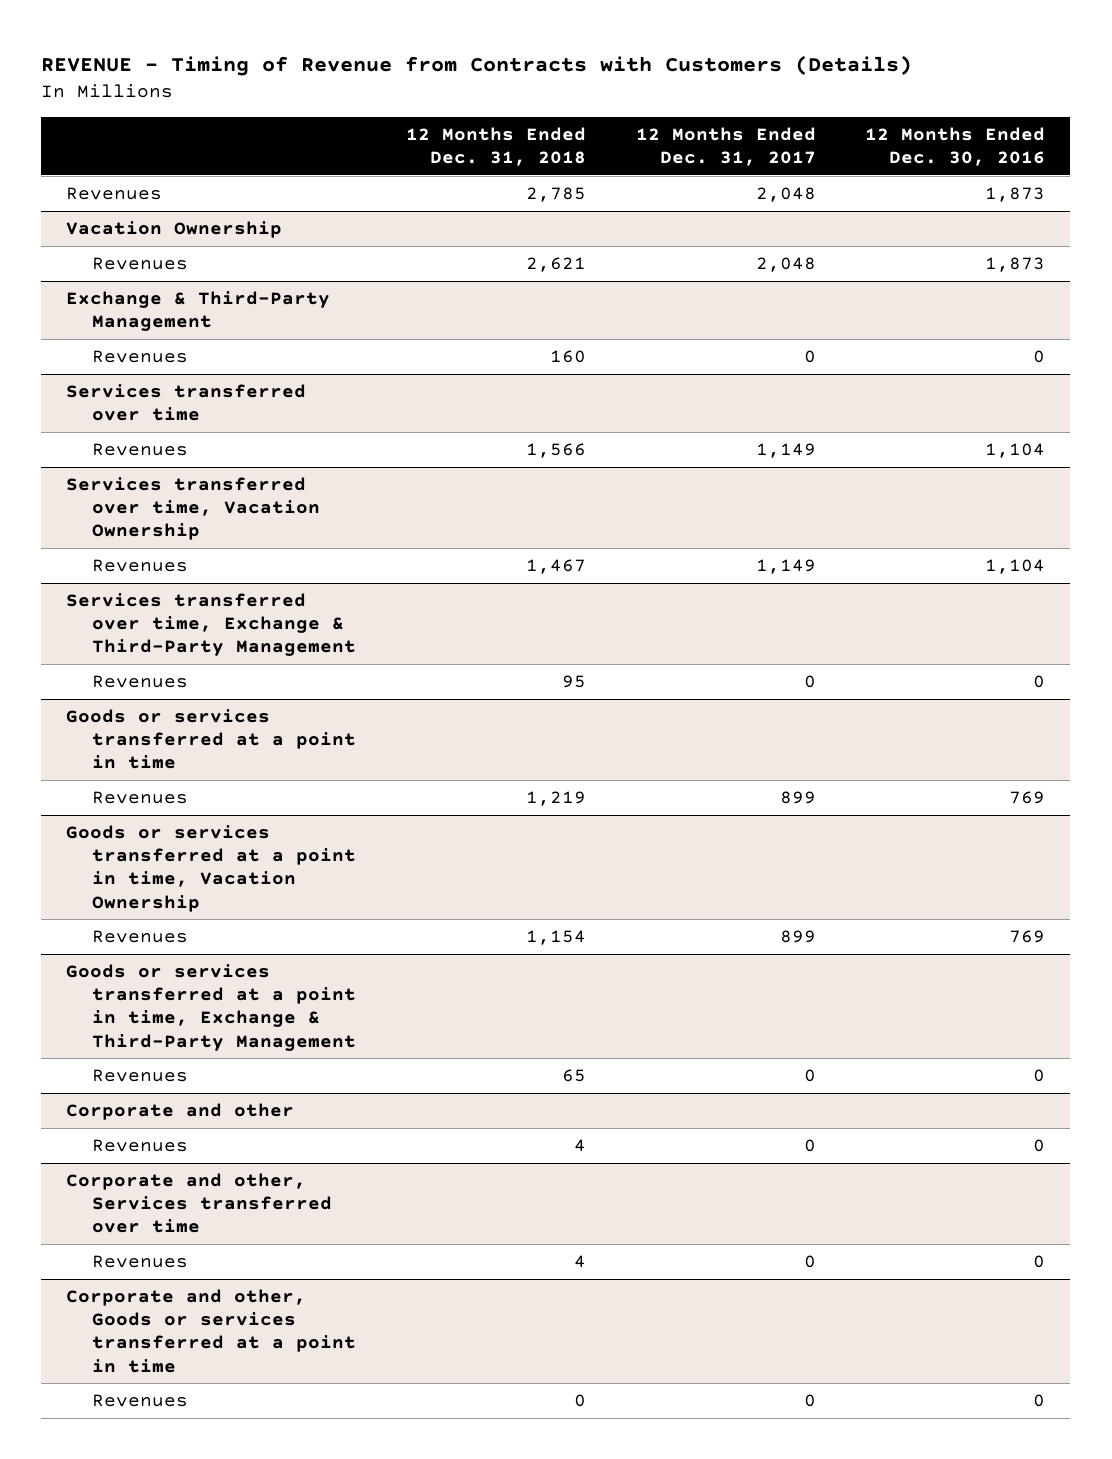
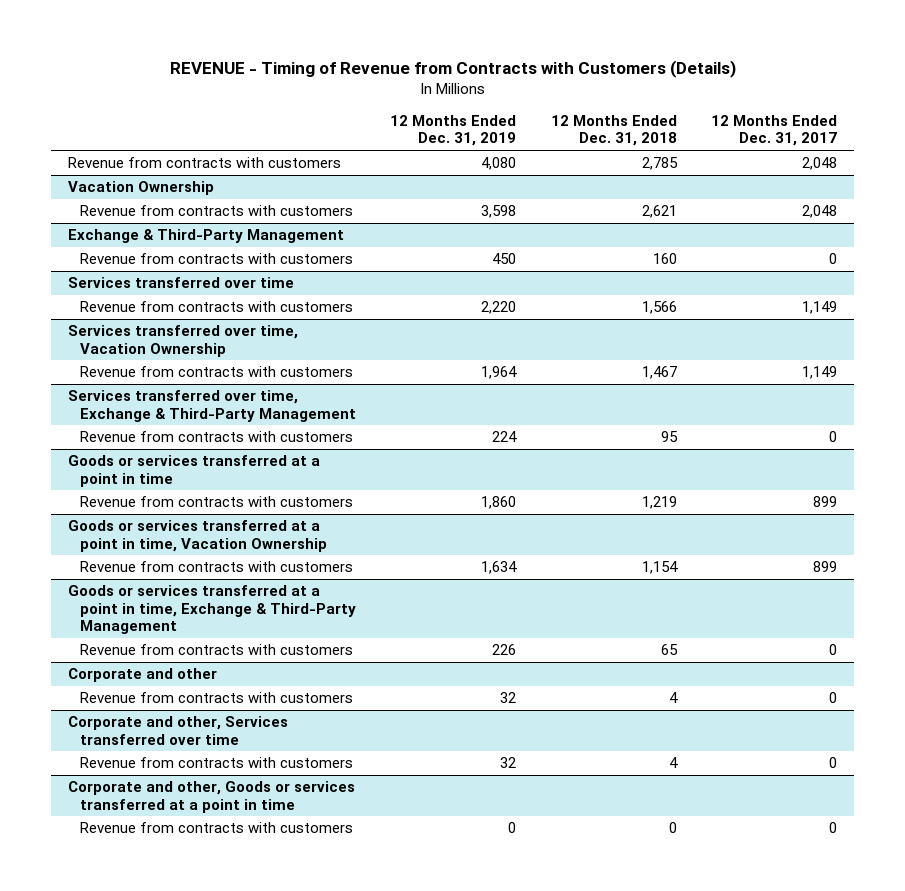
[865,126,1046,167] 12 Months Ended Dec. 30, 2016 -> none
none -> [390,114,517,147] 12 Months Ended Dec. 31, 2019
[66,187,163,201] Revenues -> [67,157,341,169] Revenue from contracts with customers
[92,257,189,271] Revenues -> [79,205,353,217] Revenue from contracts with customers
[92,350,189,364] Revenues -> [79,253,353,265] Revenue from contracts with customers
[92,443,189,457] Revenues -> [79,301,353,313] Revenue from contracts with customers
[92,559,189,573] Revenues -> [79,366,353,378] Revenue from contracts with customers
[92,675,189,689] Revenues -> [79,431,353,443] Revenue from contracts with customers
[92,791,189,805] Revenues -> [79,496,353,508] Revenue from contracts with customers
[92,930,189,944] Revenues -> [79,561,353,573] Revenue from contracts with customers
[92,1069,189,1083] Revenues -> [79,644,353,656] Revenue from contracts with customers
[92,1139,189,1153] Revenues -> [79,692,353,704] Revenue from contracts with customers
[92,1255,189,1269] Revenues -> [79,757,353,769] Revenue from contracts with customers
[92,1394,189,1408] Revenues -> [79,822,353,834] Revenue from contracts with customers

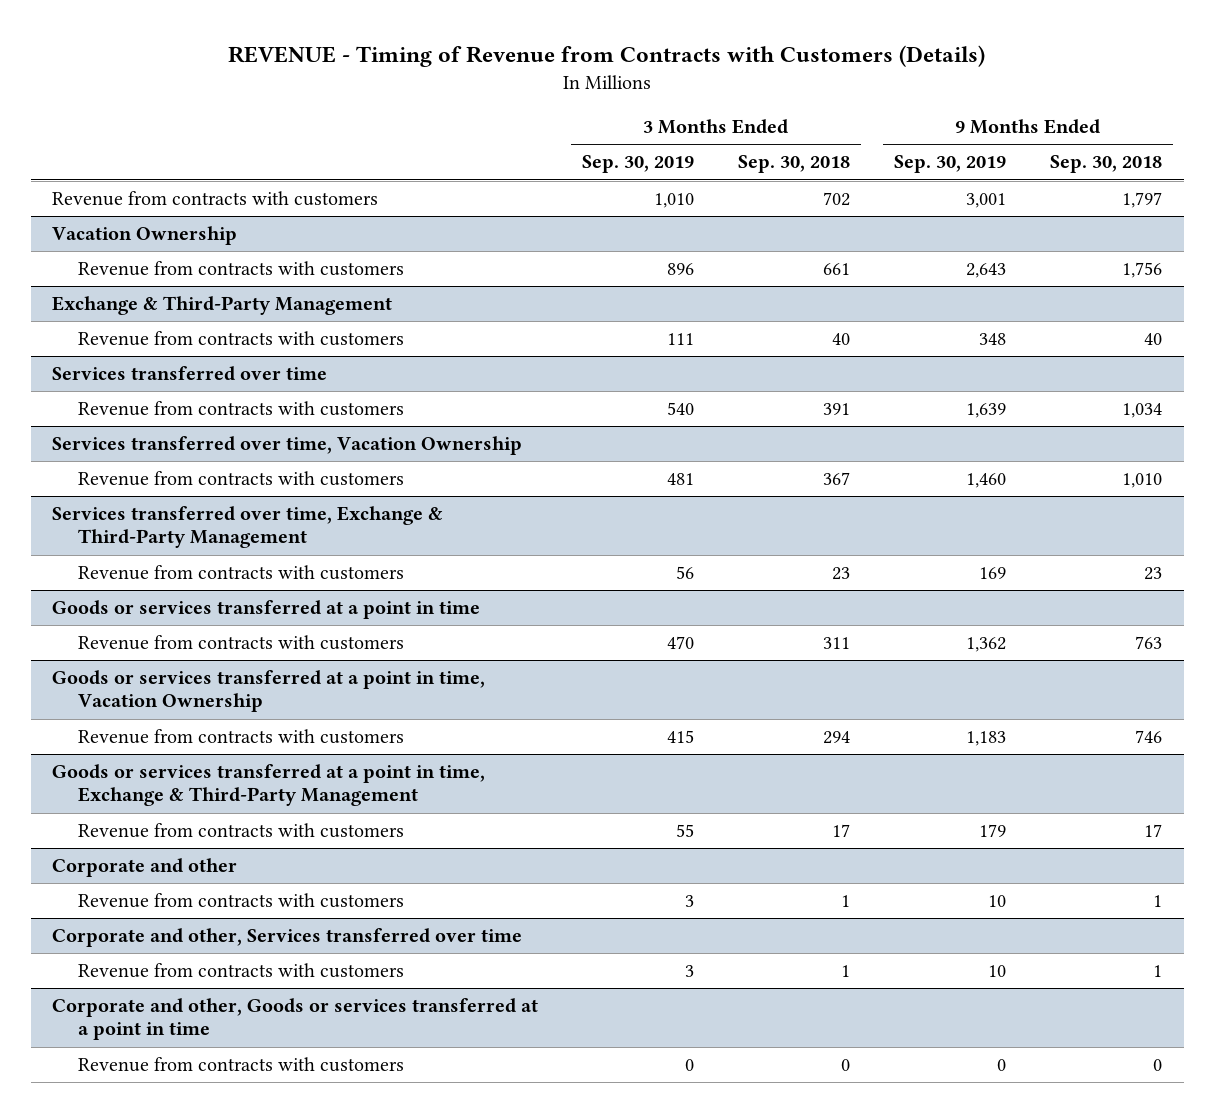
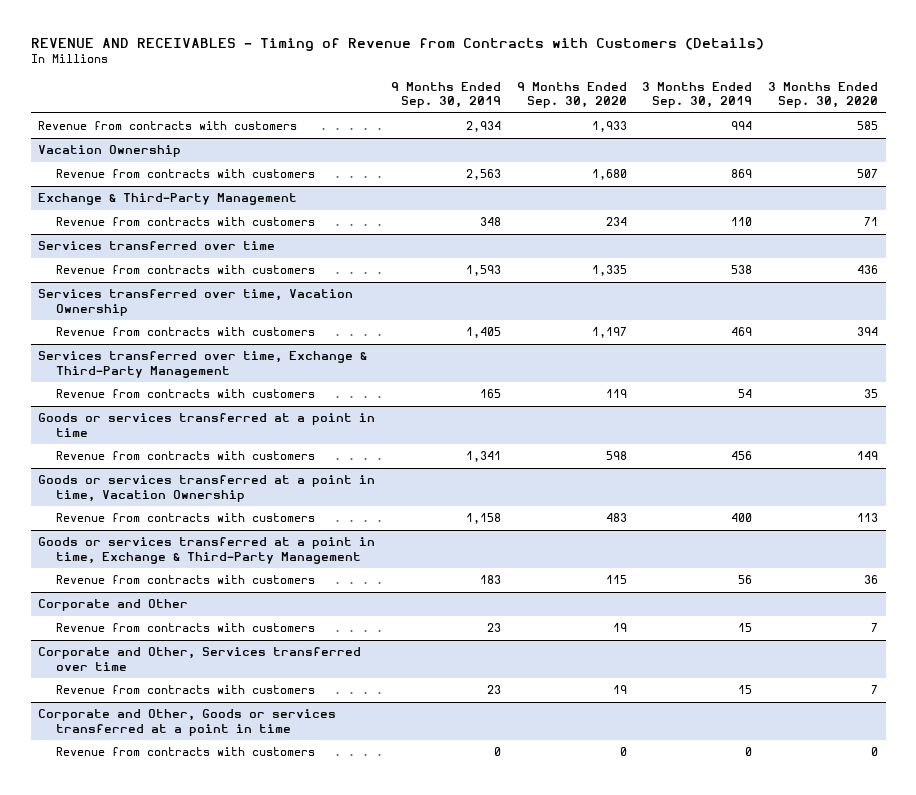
[228,44,986,67] REVENUE - Timing of Revenue from Contracts with Customers (Details) -> [30,38,764,52] REVENUE AND RECEIVABLES - Timing of Revenue from Contracts with Customers (Details)
[738,155,851,174] Sep. 30, 2018 -> none
[1049,155,1162,174] Sep. 30, 2018 -> none
none -> [516,81,627,109] 9 Months Ended Sep. 30, 2020
none -> [767,81,878,109] 3 Months Ended Sep. 30, 2020
[654,193,695,209] 1,010 -> [731,121,753,131] 994
[966,193,1007,209] 3,001 -> [465,121,501,133] 2,934
[667,263,695,276] 896 -> [731,169,753,179] 869
[966,263,1007,279] 2,643 -> [465,169,501,181] 2,563
[667,333,695,346] 111 -> [731,217,753,227] 110
[667,402,695,416] 540 -> [731,265,753,275] 538
[966,403,1007,419] 1,639 -> [465,265,501,277] 1,593
[667,473,695,486] 481 -> [731,327,753,337] 469
[966,473,1007,489] 1,460 -> [465,327,501,339] 1,405
[676,566,695,580] 56 -> [738,389,753,399] 54
[979,567,1007,580] 169 -> [479,389,501,399] 165
[667,636,695,650] 470 -> [731,451,753,461] 456
[966,637,1007,653] 1,362 -> [465,451,501,463] 1,341
[667,730,695,744] 415 -> [731,513,753,523] 400
[966,731,1007,747] 1,183 -> [465,513,501,525] 1,158
[676,824,695,838] 55 -> [738,575,753,585] 56
[979,824,1007,838] 179 -> [479,575,501,585] 183
[52,858,238,878] Corporate and other -> [38,599,189,612] Corporate and Other
[685,895,695,908] 3 -> [738,623,753,633] 15
[988,895,1007,908] 10 -> [486,623,501,633] 23
[52,928,523,948] Corporate and other, Services transferred over time -> [38,647,362,671] Corporate and Other, Services transferred over time
[685,965,695,978] 3 -> [738,685,753,695] 15
[988,965,1007,978] 10 -> [486,685,501,695] 23
[52,998,539,1041] Corporate and other, Goods or services transferred at a point in time -> [38,709,337,736] Corporate and Other, Goods or services transferred at a point in time

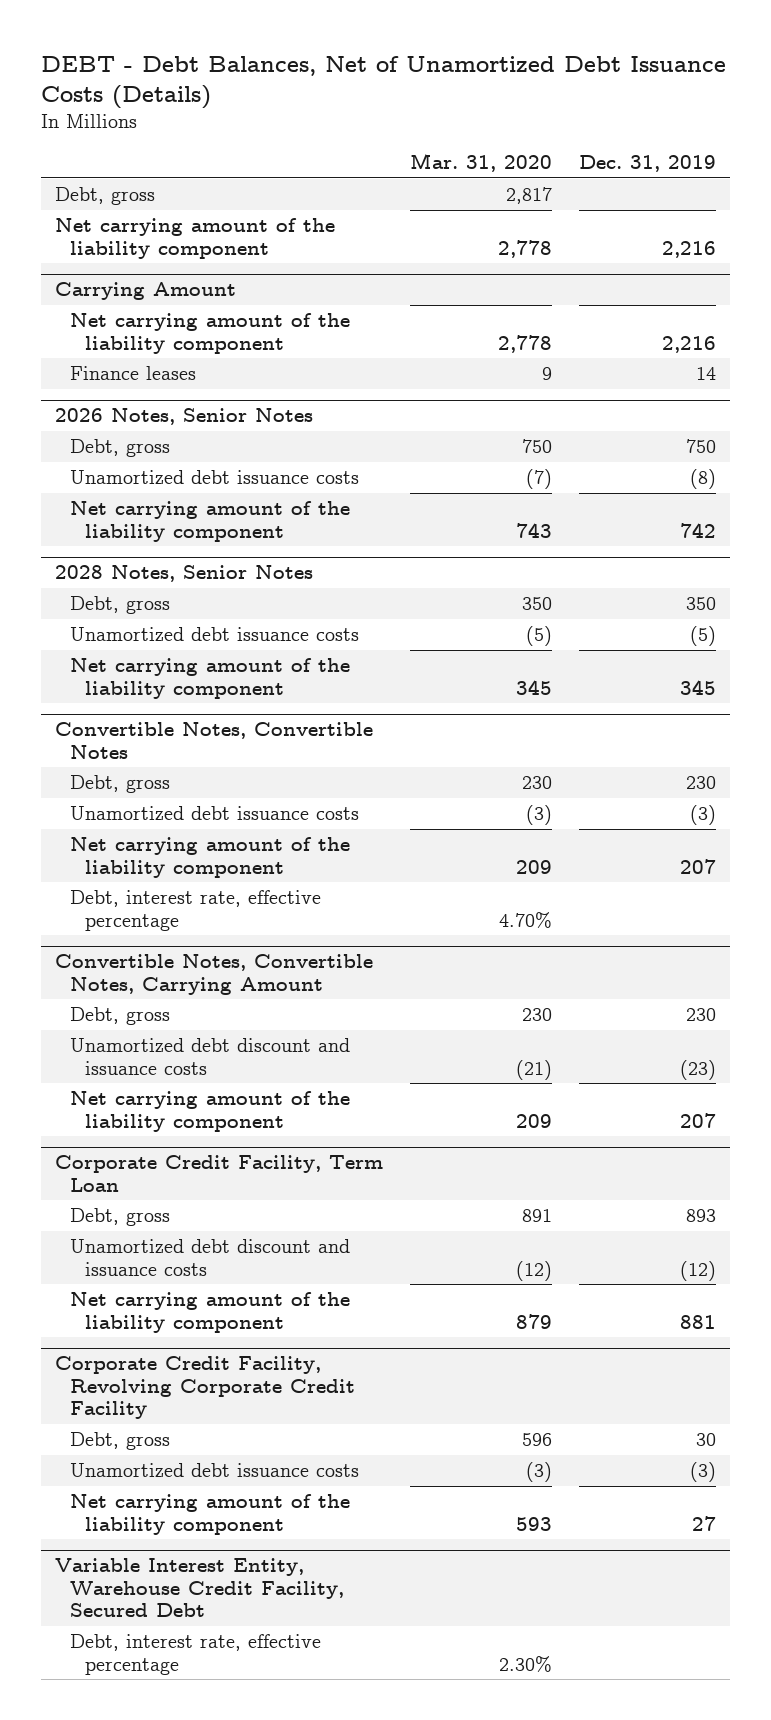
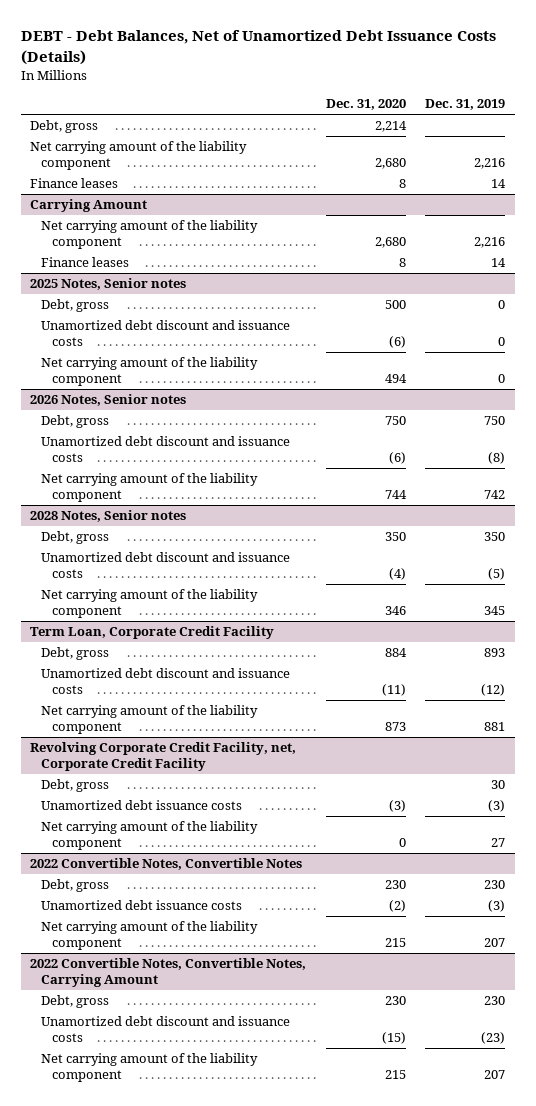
[410,153,553,173] Mar. 31, 2020 -> none
none -> [325,99,406,111] Dec. 31, 2020
none -> [30,178,119,189] Finance leases
none -> [30,278,187,291] 2025 Notes, Senior notes
none -> [41,299,110,313] Debt, gross
none -> [41,320,291,347] Unamortized debt discount and issuance costs
none -> [41,357,259,387] Net carrying amount of the liability component
[55,408,314,426] 2026 Notes, Senior Notes -> [30,394,187,407] 2026 Notes, Senior notes
[69,470,359,486] Unamortized debt issuance costs -> [41,436,291,463] Unamortized debt discount and issuance costs
[55,565,314,583] 2028 Notes, Senior Notes -> [30,510,187,523] 2028 Notes, Senior notes
[69,627,359,643] Unamortized debt issuance costs -> [41,552,291,579] Unamortized debt discount and issuance costs
[55,722,374,759] Convertible Notes, Convertible Notes -> none
[69,775,170,794] Debt, gross -> none
[69,806,359,822] Unamortized debt issuance costs -> none
[69,837,350,878] Net carrying amount of the liability component -> none
[69,890,321,931] Debt, interest rate, effective percentage -> none
[55,954,374,995] Convertible Notes, Convertible Notes, Carrying Amount -> none
[69,1007,170,1026] Debt, gross -> none
[69,1038,350,1075] Unamortized debt discount and issuance costs -> none
[69,1091,350,1132] Net carrying amount of the liability component -> none
[55,1155,384,1192] Corporate Credit Facility, Term Loan -> [30,626,275,640] Term Loan, Corporate Credit Facility
[55,1356,355,1420] Corporate Credit Facility, Revolving Corporate Credit Facility -> [30,742,297,772] Revolving Corporate Credit Facility, net, Corporate Credit Facility
[55,1558,344,1618] Variable Interest Entity, Warehouse Credit Facility, Secured Debt -> none
[69,1634,321,1675] Debt, interest rate, effective percentage -> none
none -> [30,858,303,871] 2022 Convertible Notes, Convertible Notes
none -> [41,879,110,893] Debt, gross
none -> [41,900,243,911] Unamortized debt issuance costs
none -> [41,921,259,951] Net carrying amount of the liability component
none -> [30,958,307,988] 2022 Convertible Notes, Convertible Notes, Carrying Amount
none -> [41,995,110,1009] Debt, gross
none -> [41,1016,291,1043] Unamortized debt discount and issuance costs
none -> [41,1053,259,1083] Net carrying amount of the liability component

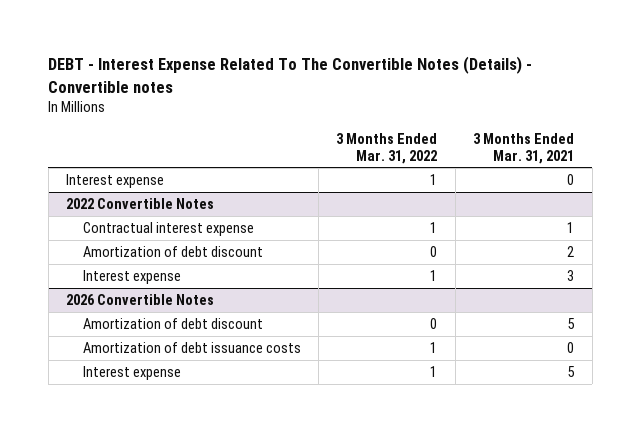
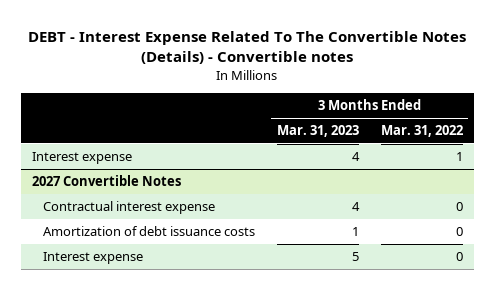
[473,132,575,164] 3 Months Ended Mar. 31, 2021 -> none
none -> [276,125,359,138] Mar. 31, 2023
[65,293,214,305] 2026 Convertible Notes -> none
[82,317,263,329] Amortization of debt discount -> none
[82,341,301,353] Amortization of debt issuance costs -> none
[82,365,181,380] Interest expense -> none
[65,197,214,209] 2022 Convertible Notes -> [32,175,182,187] 2027 Convertible Notes
[430,221,438,233] 1 -> [455,202,463,212] 0
[82,245,263,257] Amortization of debt discount -> [43,226,256,237] Amortization of debt issuance costs
[430,269,438,281] 1 -> [455,252,463,262] 0

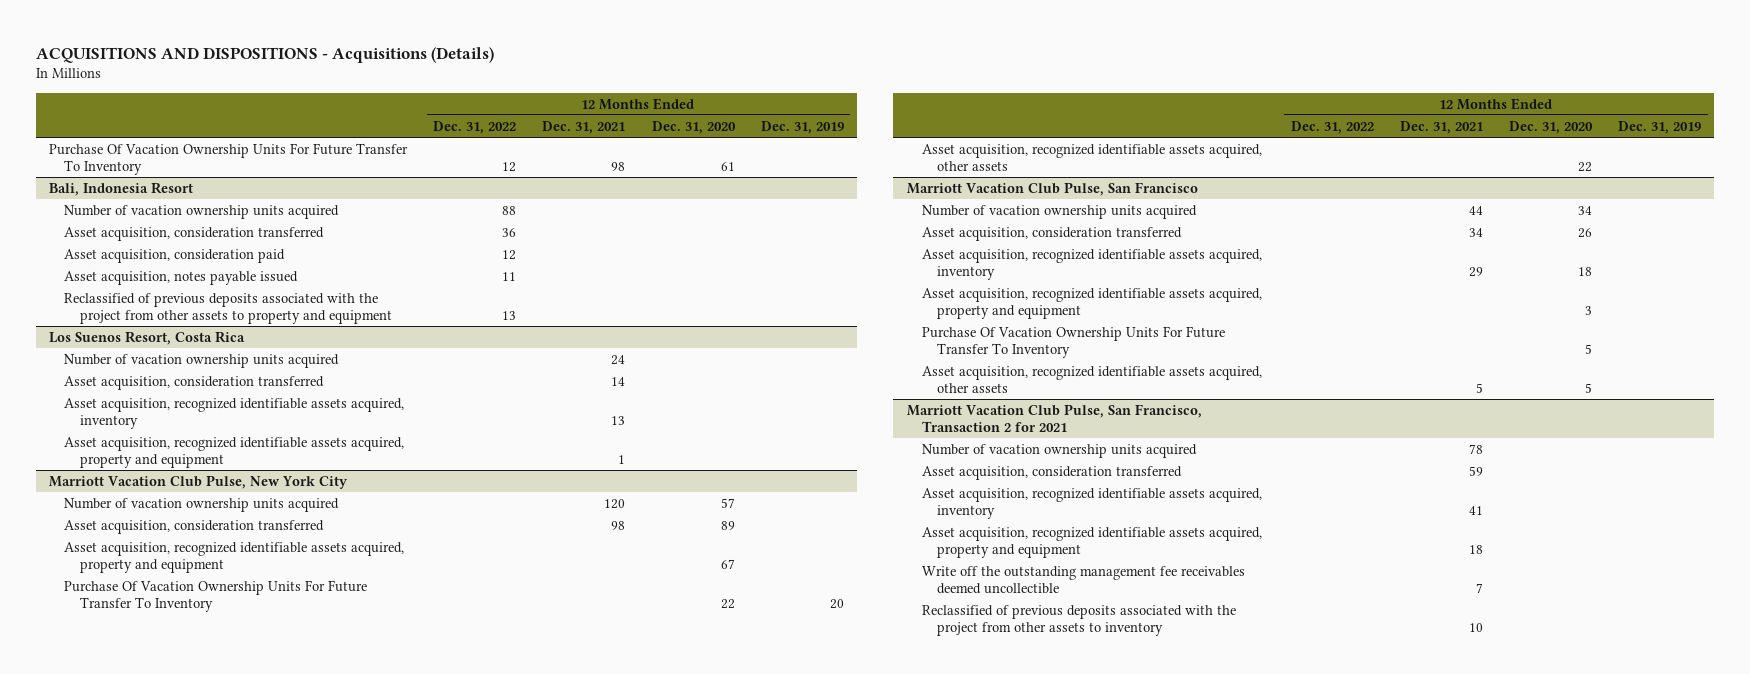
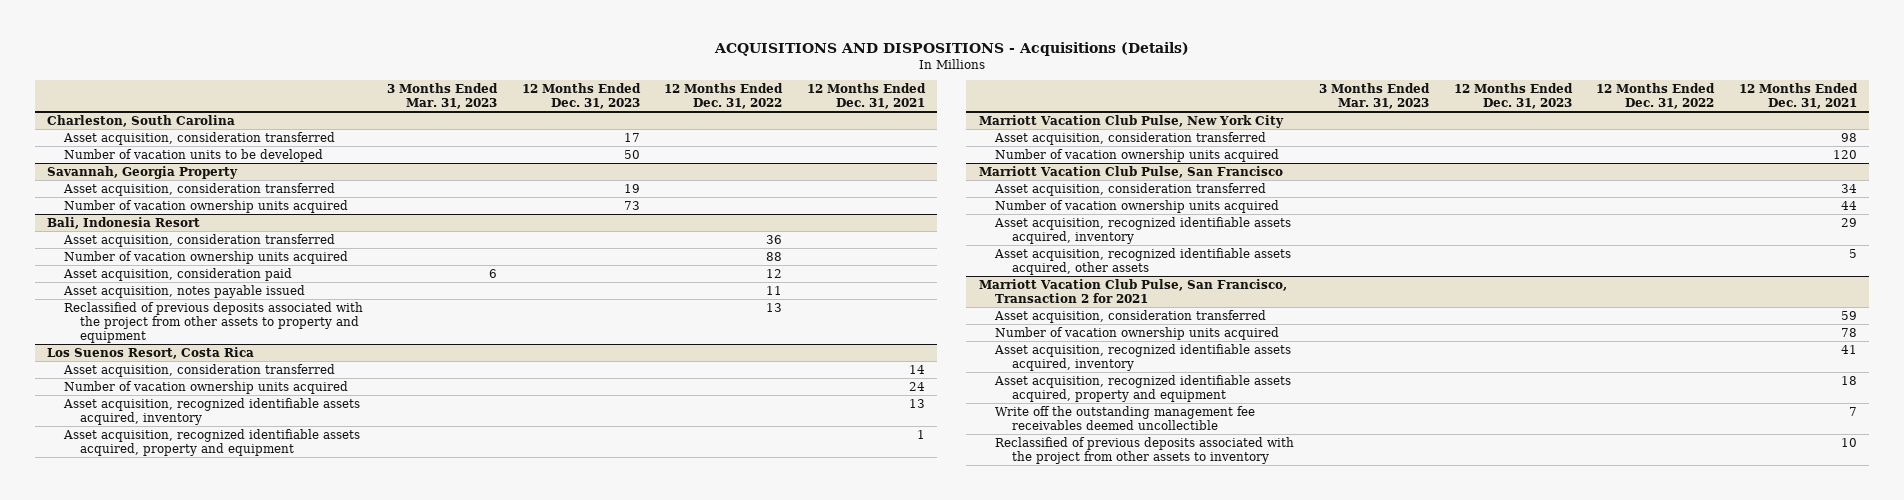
[651,120,736,134] Dec. 31, 2020 -> none
[760,120,844,134] Dec. 31, 2019 -> none
none -> [387,83,499,110] 3 Months Ended Mar. 31, 2023
none -> [521,83,641,110] 12 Months Ended Dec. 31, 2023
[48,142,408,175] Purchase Of Vacation Ownership Units For Future Transfer To Inventory -> none
none -> [46,114,235,127] Charleston, South Carolina
none -> [62,131,335,145] Asset acquisition, consideration transferred
none -> [63,148,323,162] Number of vacation units to be developed
none -> [46,165,238,179] Savannah, Georgia Property
none -> [62,182,335,196] Asset acquisition, consideration transferred
none -> [63,199,348,213] Number of vacation ownership units acquired
[64,204,340,219] Number of vacation ownership units acquired -> [63,250,348,264] Number of vacation ownership units acquired
[64,353,340,368] Number of vacation ownership units acquired -> [63,380,348,394] Number of vacation ownership units acquired
[64,541,405,573] Asset acquisition, recognized identifiable assets acquired, property and equipment -> none
[64,579,368,612] Purchase Of Vacation Ownership Units For Future Transfer To Inventory -> none
[921,143,1262,171] Asset acquisition, recognized identifiable assets acquired, other assets -> none
[64,497,340,512] Number of vacation ownership units acquired -> [995,148,1280,162] Number of vacation ownership units acquired
[921,204,1197,219] Number of vacation ownership units acquired -> [995,199,1280,213] Number of vacation ownership units acquired
[921,287,1262,319] Asset acquisition, recognized identifiable assets acquired, property and equipment -> none
[921,325,1225,358] Purchase Of Vacation Ownership Units For Future Transfer To Inventory -> none
[921,443,1197,458] Number of vacation ownership units acquired -> [995,326,1280,340] Number of vacation ownership units acquired

